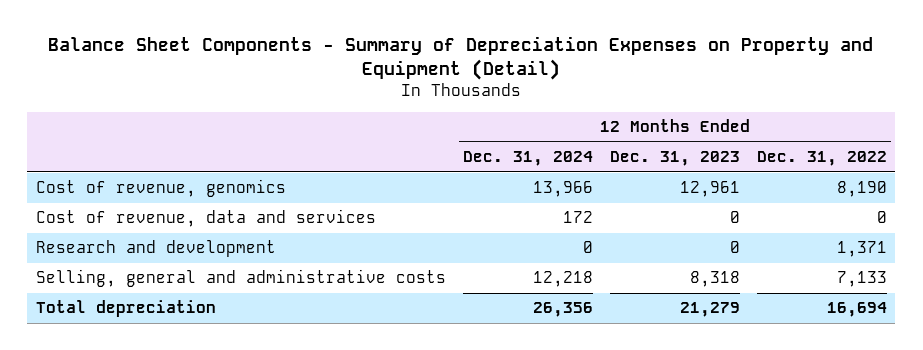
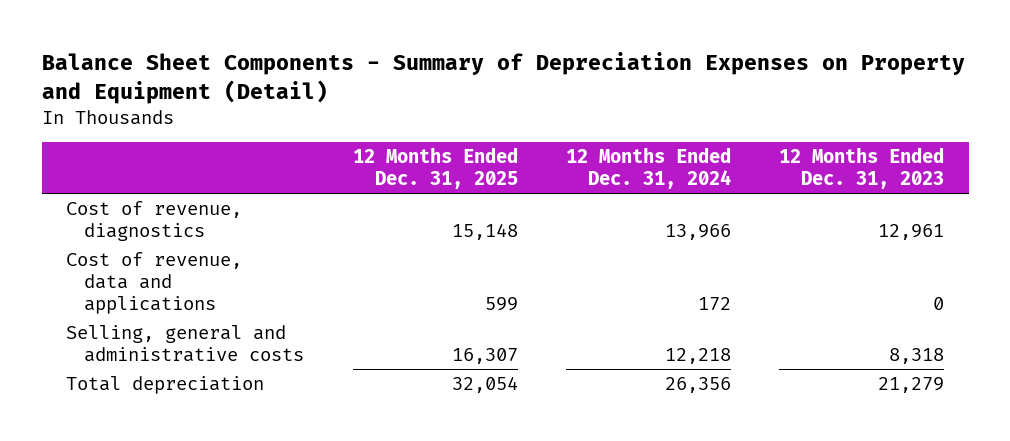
[756,151,887,167] Dec. 31, 2022 -> none
none -> [352,147,518,190] 12 Months Ended Dec. 31, 2025
[35,240,276,258] Research and development -> none
[35,179,286,198] Cost of revenue, genomics -> [65,201,242,241] Cost of revenue, diagnostics
[35,209,376,228] Cost of revenue, data and services -> [65,252,242,314] Cost of revenue, data and applications

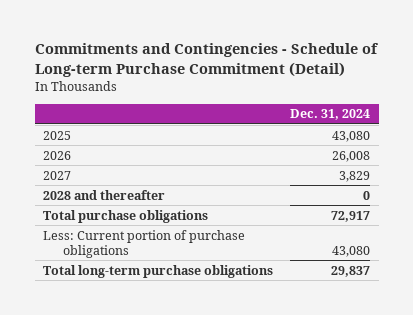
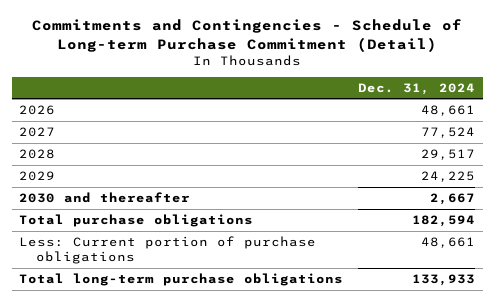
[43,130,72,140] 2025 -> none
[332,150,371,162] 26,008 -> [421,105,476,117] 48,661
[339,170,371,182] 3,829 -> [421,127,476,139] 77,524
none -> [19,149,56,160] 2028
none -> [19,171,56,182] 2029
[43,189,166,200] 2028 and thereafter -> [19,192,191,204] 2030 and thereafter
[363,190,371,200] 0 -> [430,193,476,206] 2,667
[331,210,371,222] 72,917 -> [412,215,476,228] 182,594
[332,245,371,257] 43,080 -> [421,237,476,249] 48,661
[331,265,371,277] 29,837 -> [412,274,476,287] 133,933

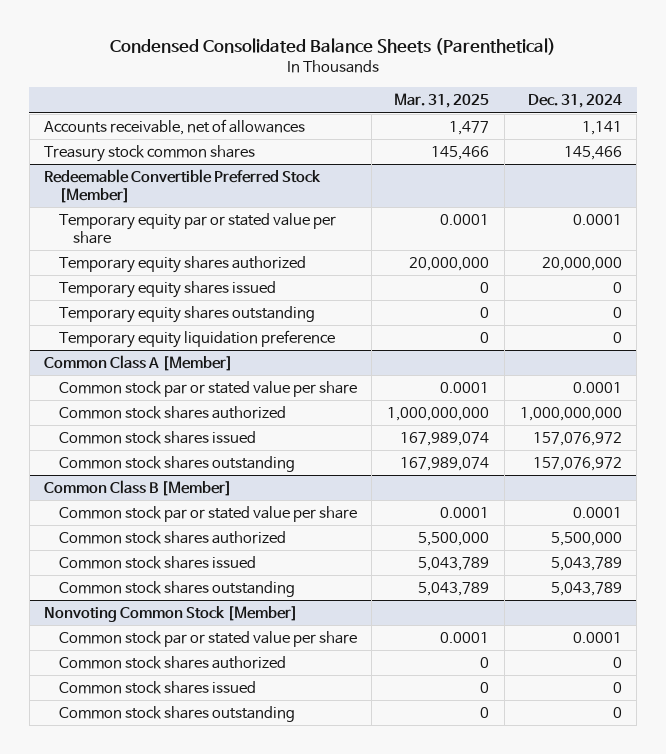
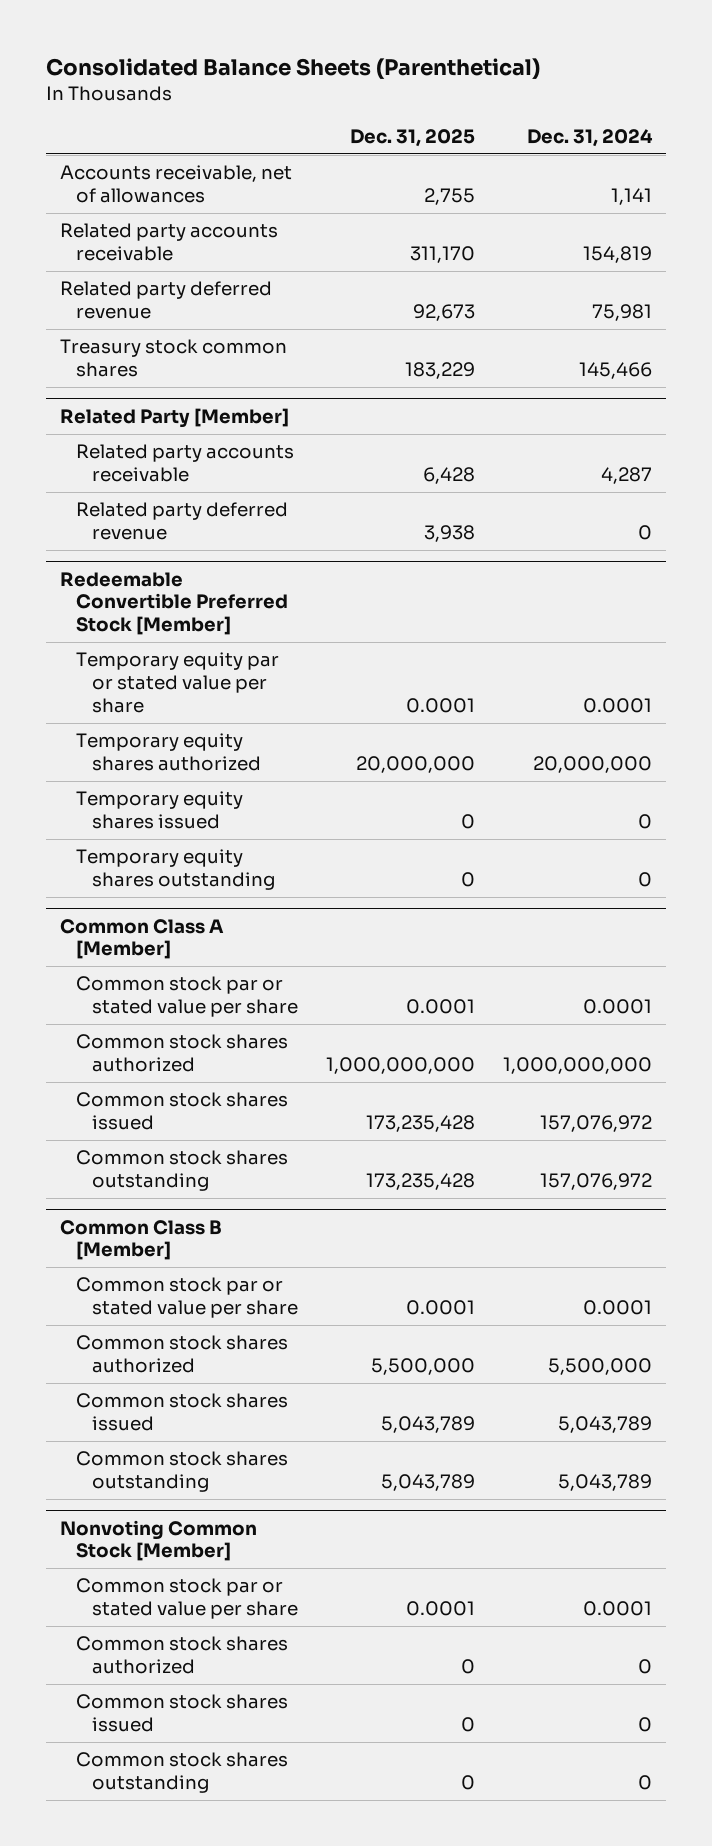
[109,38,556,56] Condensed Consolidated Balance Sheets (Parenthetical) -> [46,57,541,79] Consolidated Balance Sheets (Parenthetical)
[394,93,490,109] Mar. 31, 2025 -> none
none -> [350,128,476,147] Dec. 31, 2025
none -> [60,223,279,262] Related party accounts receivable
none -> [60,281,273,320] Related party deferred revenue
none -> [60,407,290,428] Related Party [Member]
none -> [76,444,295,483] Related party accounts receivable
none -> [76,502,289,541] Related party deferred revenue
[58,330,335,349] Temporary equity liquidation preference -> none

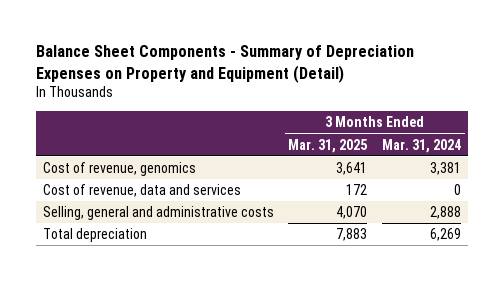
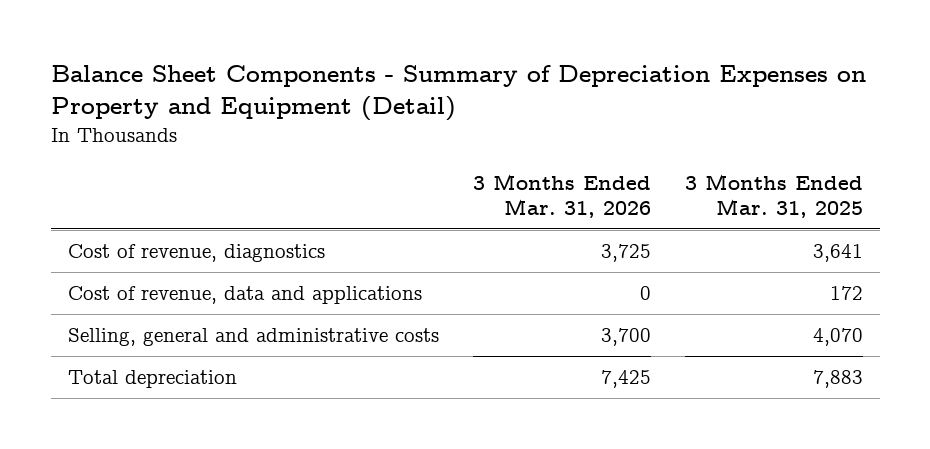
[382,138,462,153] Mar. 31, 2024 -> none
none -> [472,173,651,219] 3 Months Ended Mar. 31, 2026
[42,162,196,177] Cost of revenue, genomics -> [67,243,325,262] Cost of revenue, diagnostics
[42,184,241,198] Cost of revenue, data and services -> [67,285,422,304] Cost of revenue, data and applications

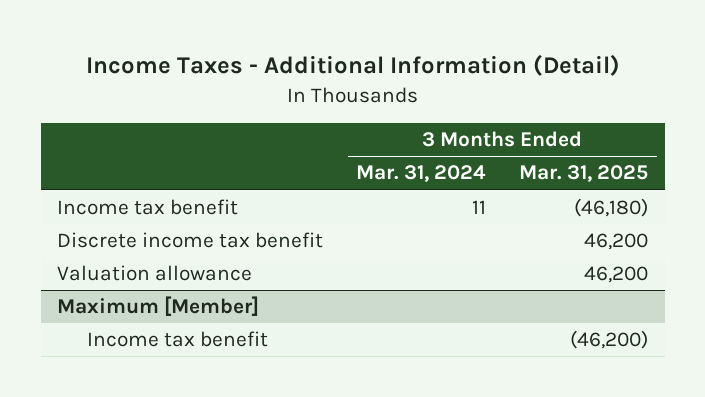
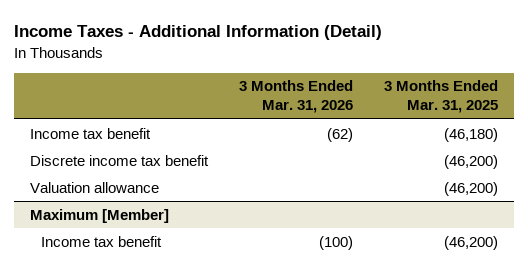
[356,165,487,183] Mar. 31, 2024 -> none
none -> [239,80,354,114] 3 Months Ended Mar. 31, 2026
[584,233,649,251] 46,200 -> [444,154,499,169] (46,200)
[584,266,649,284] 46,200 -> [444,181,499,196] (46,200)

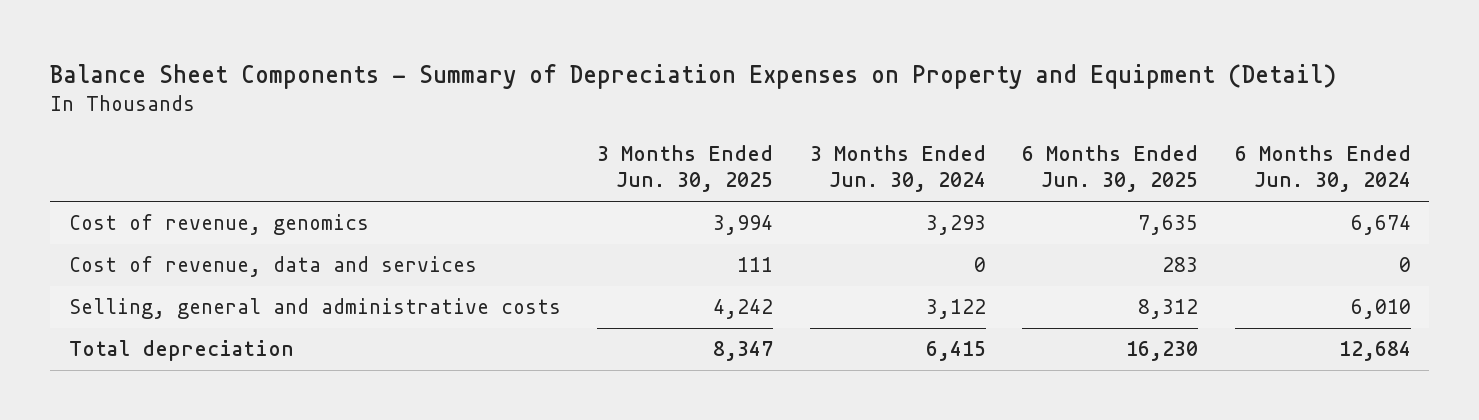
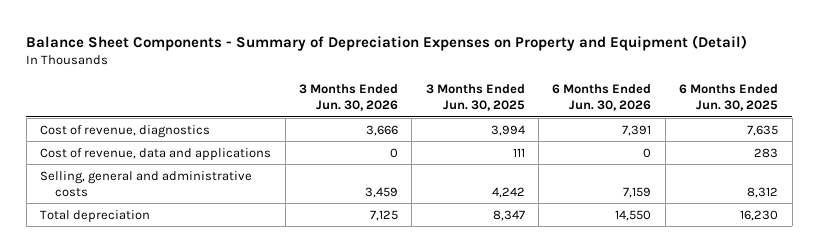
[809,144,986,193] 3 Months Ended Jun. 30, 2024 -> none
[1234,144,1411,193] 6 Months Ended Jun. 30, 2024 -> none
none -> [299,84,399,112] 3 Months Ended Jun. 30, 2026
none -> [552,84,652,112] 6 Months Ended Jun. 30, 2026
[68,214,369,236] Cost of revenue, genomics -> [40,124,211,138] Cost of revenue, diagnostics
[68,256,477,278] Cost of revenue, data and services -> [40,147,272,161] Cost of revenue, data and applications

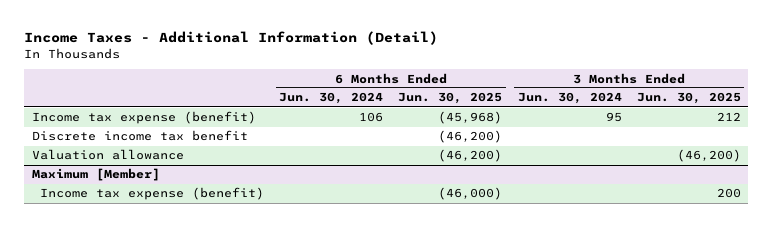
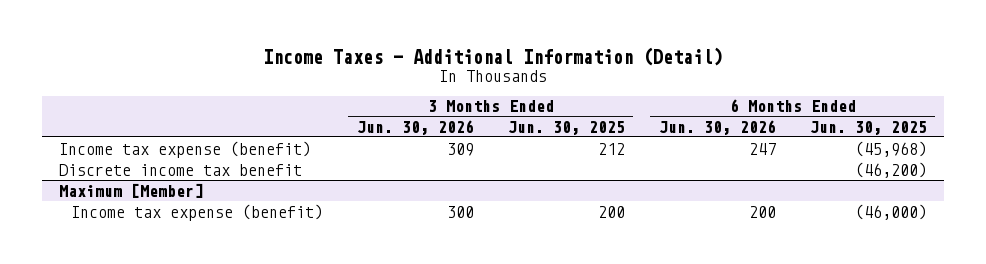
[279,92,384,105] Jun. 30, 2024 -> none
[517,92,622,105] Jun. 30, 2024 -> none
none -> [356,119,474,135] Jun. 30, 2026
none -> [658,119,776,135] Jun. 30, 2026
[31,149,184,161] Valuation allowance -> none

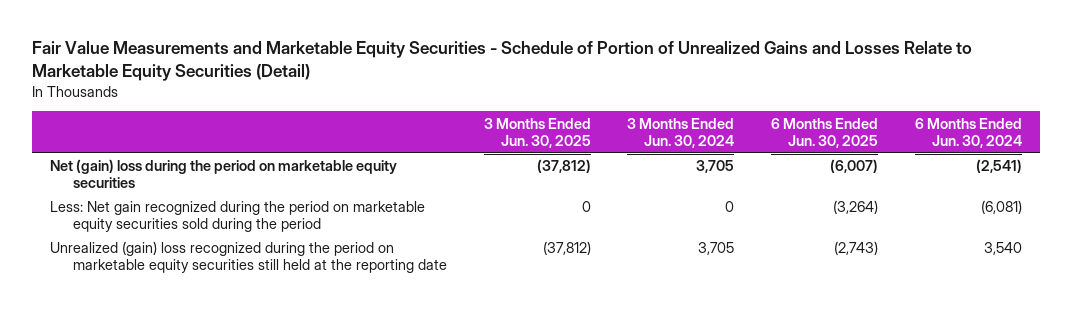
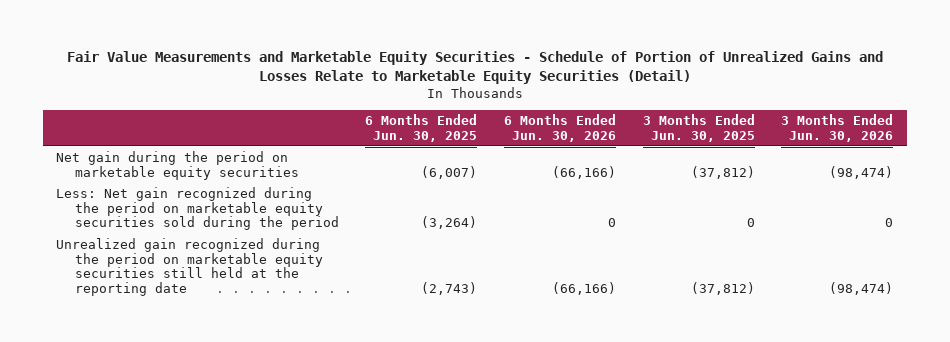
[627,117,735,148] 3 Months Ended Jun. 30, 2024 -> none
[914,117,1022,148] 6 Months Ended Jun. 30, 2024 -> none
none -> [504,114,617,142] 6 Months Ended Jun. 30, 2026
none -> [781,114,894,142] 3 Months Ended Jun. 30, 2026
[50,159,398,189] Net (gain) loss during the period on marketable equity securities -> [56,151,299,180] Net gain during the period on marketable equity securities
[50,241,448,274] Unrealized (gain) loss recognized during the period on marketable equity securities still held at the reporting date -> [56,238,323,296] Unrealized gain recognized during the period on marketable equity securities still held at the reporting date

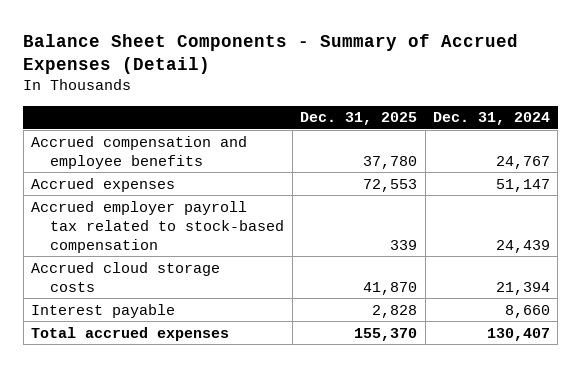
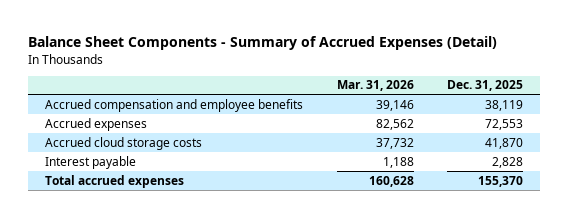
[433,112,551,126] Dec. 31, 2024 -> none
none -> [336,80,414,92] Mar. 31, 2026
[363,155,418,169] 37,780 -> [485,99,524,111] 38,119
[30,200,285,253] Accrued employer payroll tax related to stock-based compensation -> none

